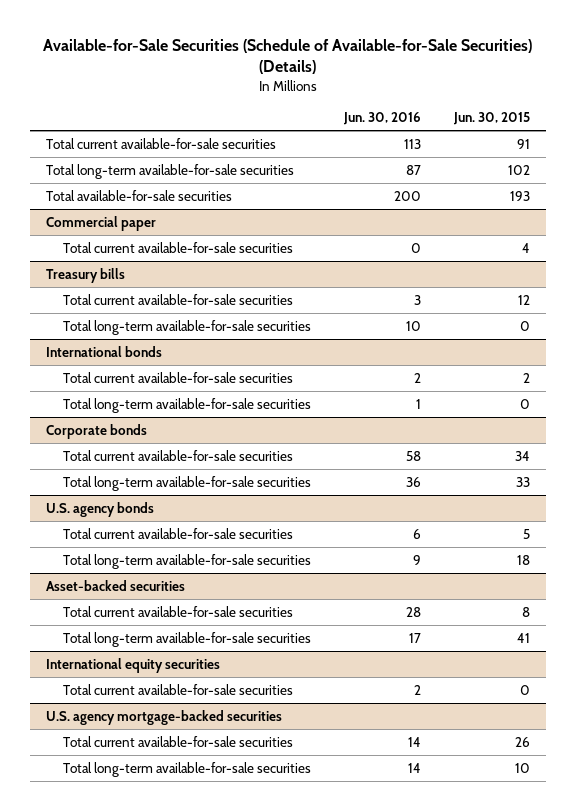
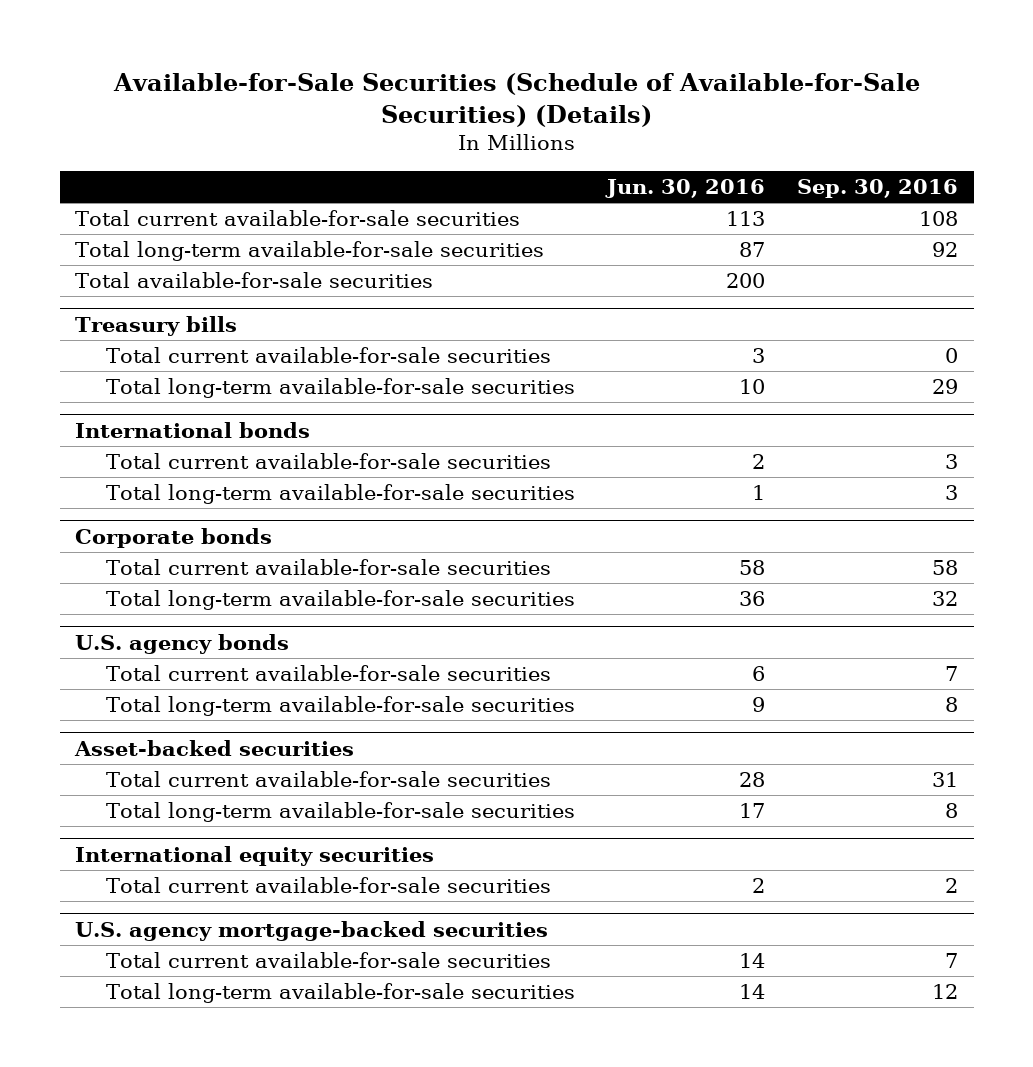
[452,112,530,126] Jun. 30, 2015 -> none
none -> [796,178,958,198] Sep. 30, 2016
[45,215,156,231] Commercial paper -> none
[63,241,294,253] Total current available-for-sale securities -> none

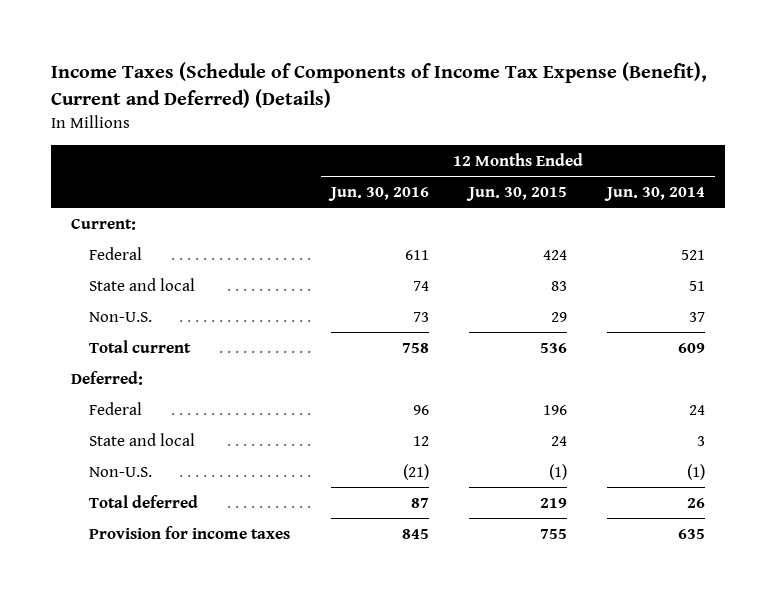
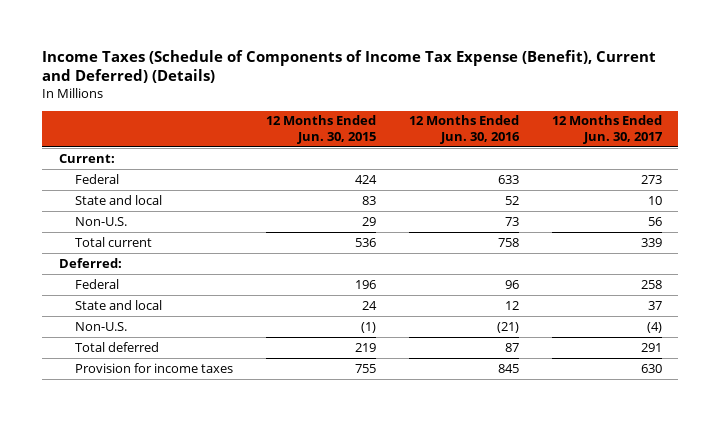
[603,186,705,201] Jun. 30, 2014 -> none
none -> [551,115,663,144] 12 Months Ended Jun. 30, 2017
[404,249,429,260] 611 -> [497,174,519,184] 633
[412,280,429,291] 74 -> [504,195,519,205] 52

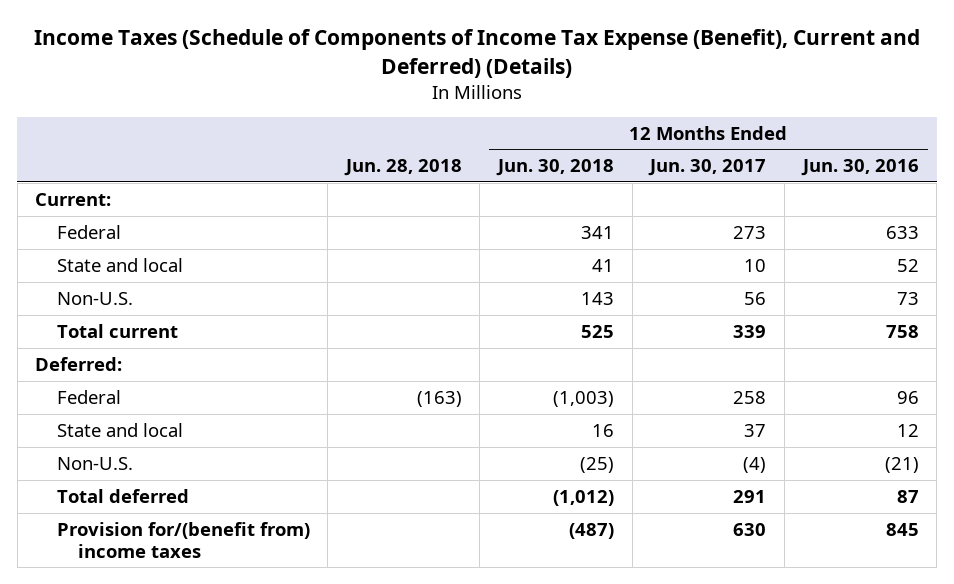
[265,115,376,144] 12 Months Ended Jun. 30, 2015 -> none
none -> [343,159,462,177] Jun. 28, 2018
none -> [496,159,615,177] Jun. 30, 2018
[74,362,233,373] Provision for income taxes -> [56,521,310,558] Provision for/(benefit from) income taxes

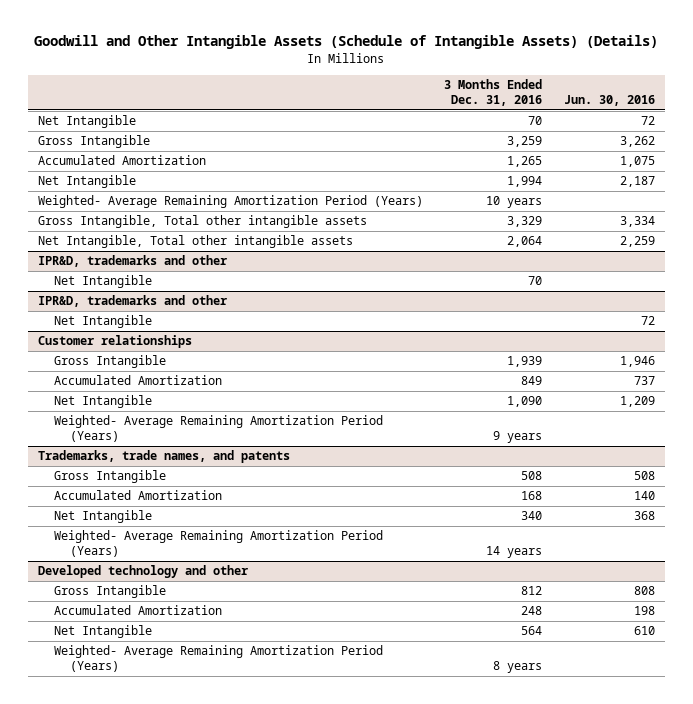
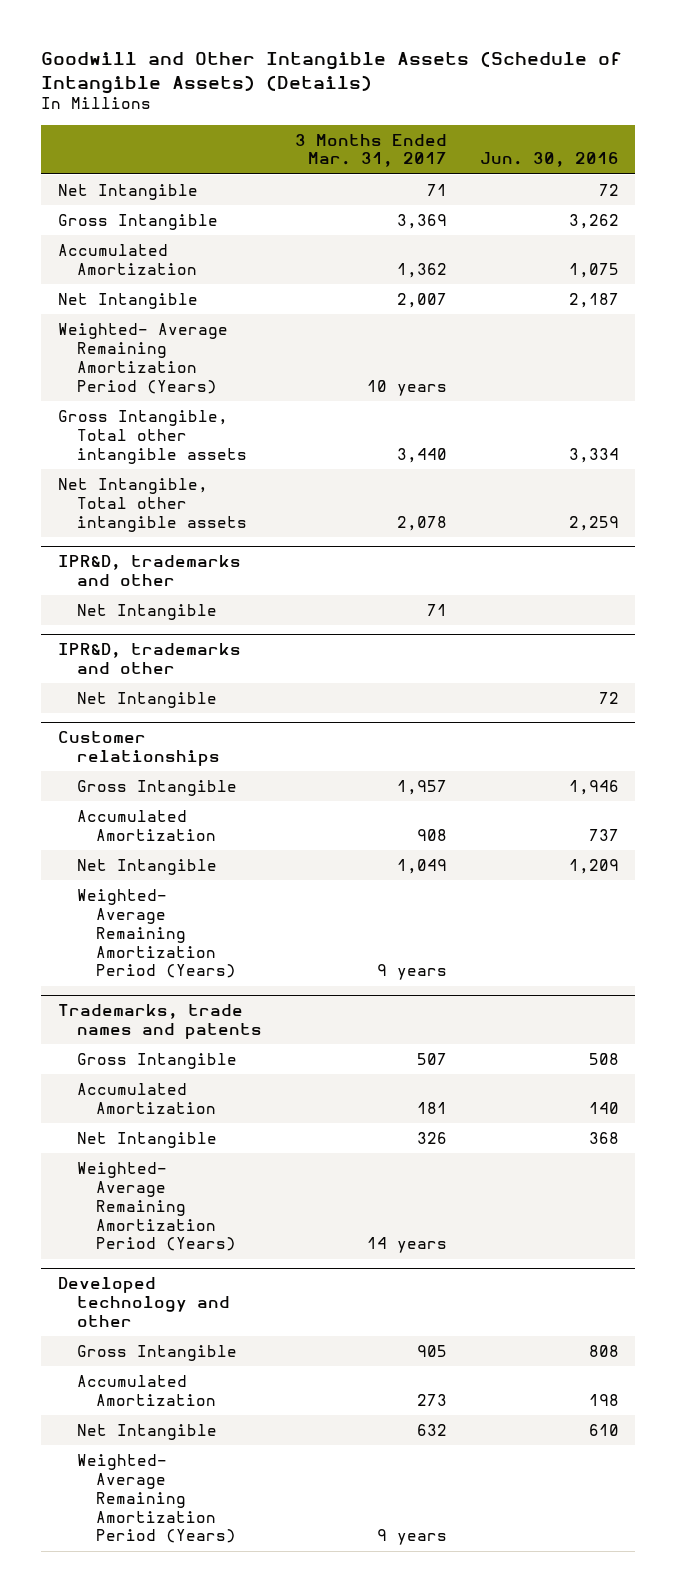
[444,79,543,107] 3 Months Ended Dec. 31, 2016 -> none
none -> [294,133,447,168] 3 Months Ended Mar. 31, 2017
[38,450,291,464] Trademarks, trade names, and patents -> [57,1004,262,1040] Trademarks, trade names and patents

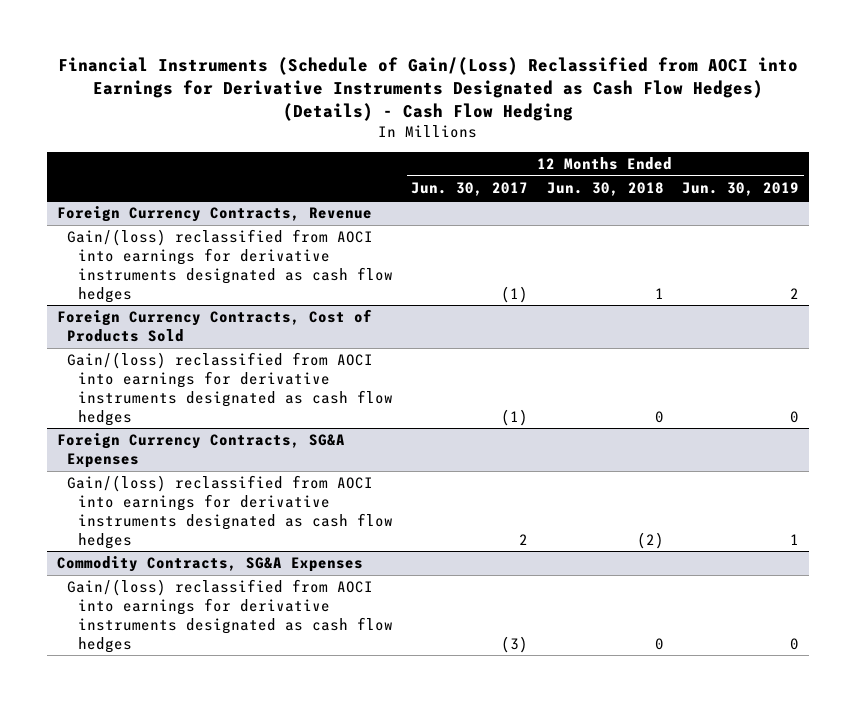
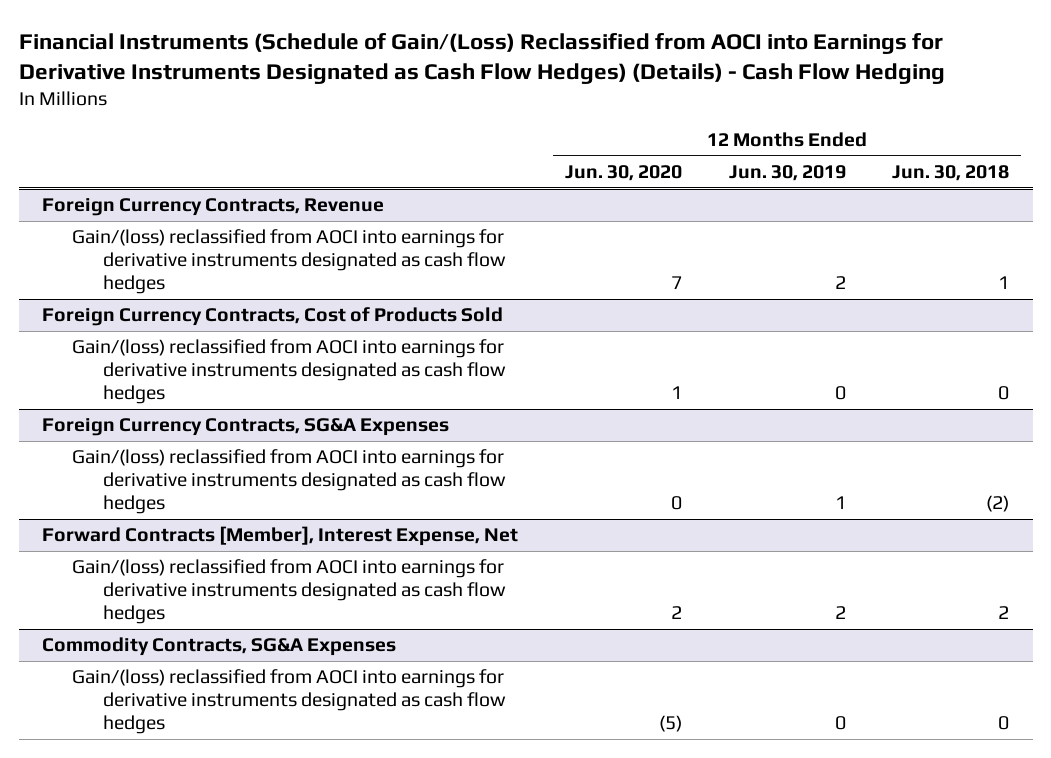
[411,182,529,197] Jun. 30, 2017 -> none
none -> [564,165,682,182] Jun. 30, 2020
none -> [41,526,518,547] Forward Contracts [Member], Interest Expense, Net
none -> [72,559,507,625] Gain/(loss) reclassified from AOCI into earnings for derivative instruments designated as cash flow hedges

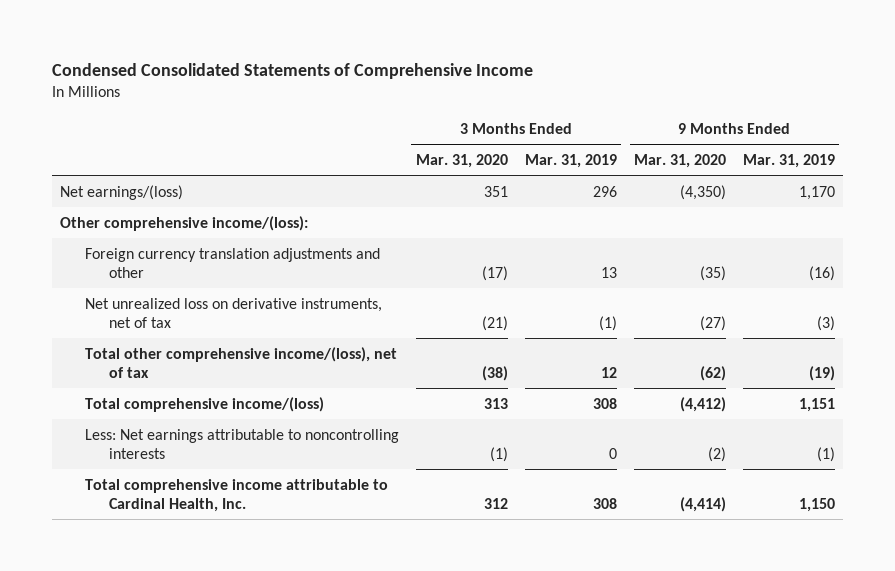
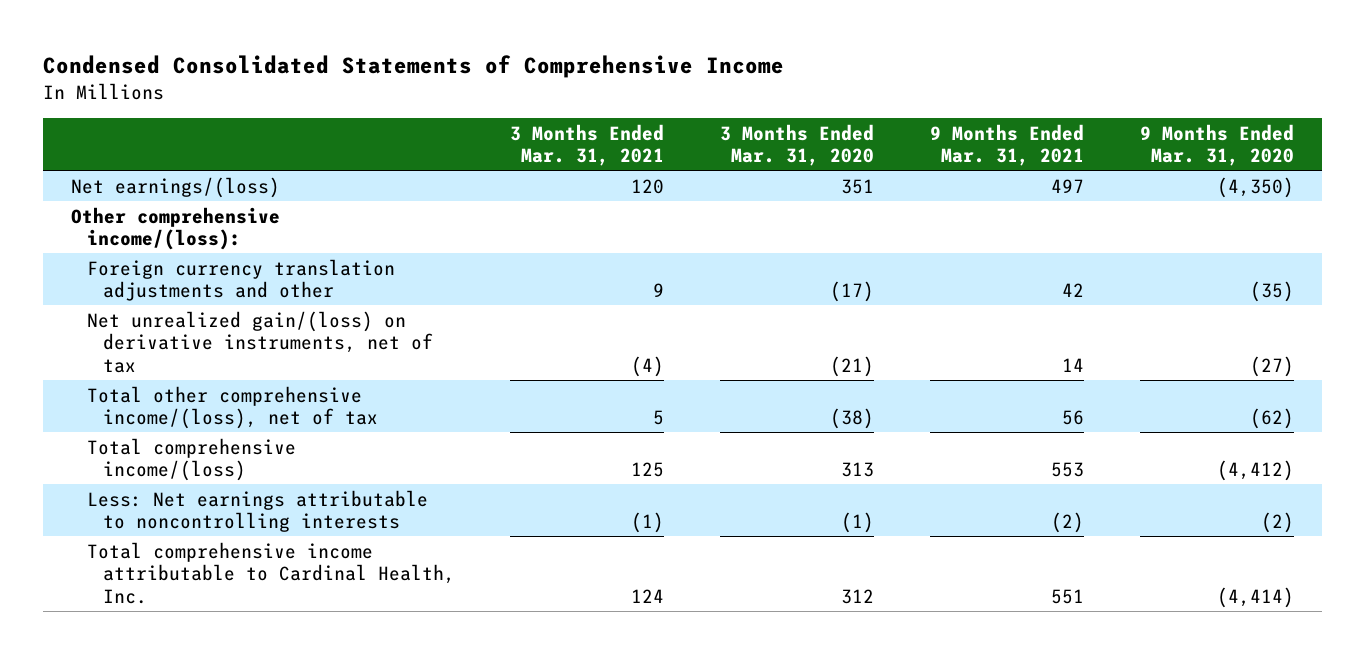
[524,153,617,168] Mar. 31, 2019 -> none
[742,153,835,168] Mar. 31, 2019 -> none
none -> [510,123,665,167] 3 Months Ended Mar. 31, 2021
none -> [930,123,1085,167] 9 Months Ended Mar. 31, 2021
[84,297,382,328] Net unrealized loss on derivative instruments, net of tax -> [86,310,433,373] Net unrealized gain/(loss) on derivative instruments, net of tax

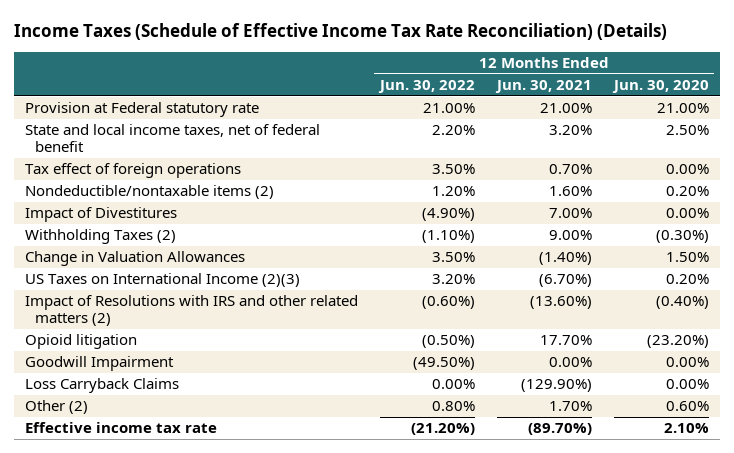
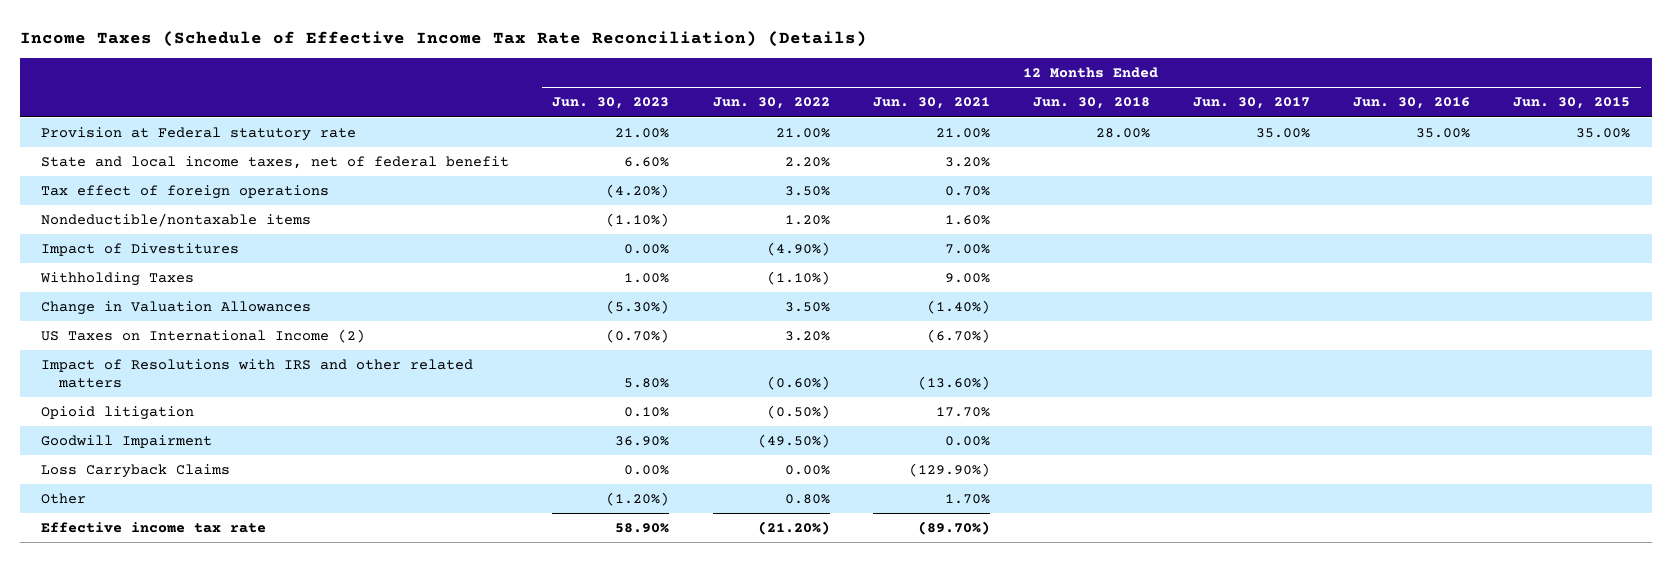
[611,79,709,93] Jun. 30, 2020 -> none
none -> [552,97,670,110] Jun. 30, 2023
none -> [1032,97,1150,110] Jun. 30, 2018
none -> [1193,97,1311,110] Jun. 30, 2017
none -> [1353,97,1471,110] Jun. 30, 2016
none -> [1513,97,1631,110] Jun. 30, 2015
[24,185,274,200] Nondeductible/nontaxable items (2) -> [41,212,312,227] Nondeductible/nontaxable items
[24,229,176,245] Withholding Taxes (2) -> [40,271,195,286] Withholding Taxes
[24,273,300,288] US Taxes on International Income (2)(3) -> [41,328,366,343] US Taxes on International Income (2)
[24,295,358,327] Impact of Resolutions with IRS and other related matters (2) -> [41,358,474,388] Impact of Resolutions with IRS and other related matters
[24,400,88,415] Other (2) -> [41,492,87,504] Other

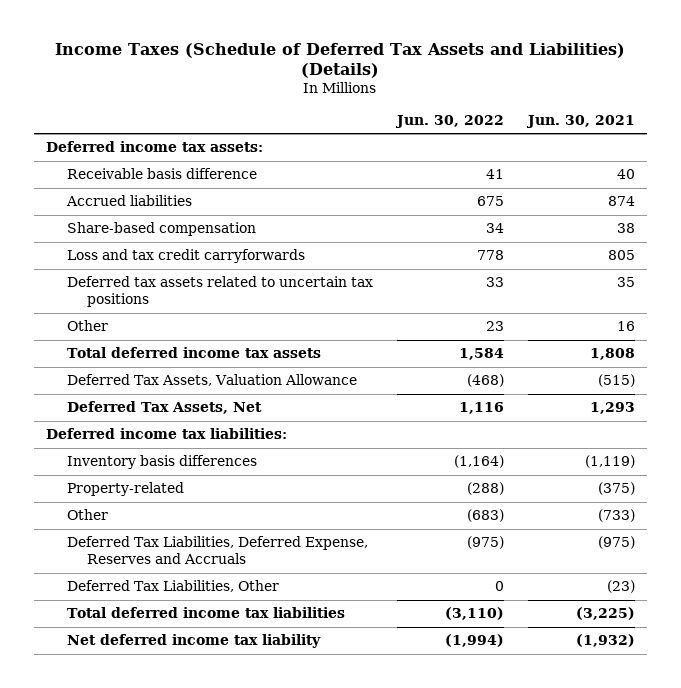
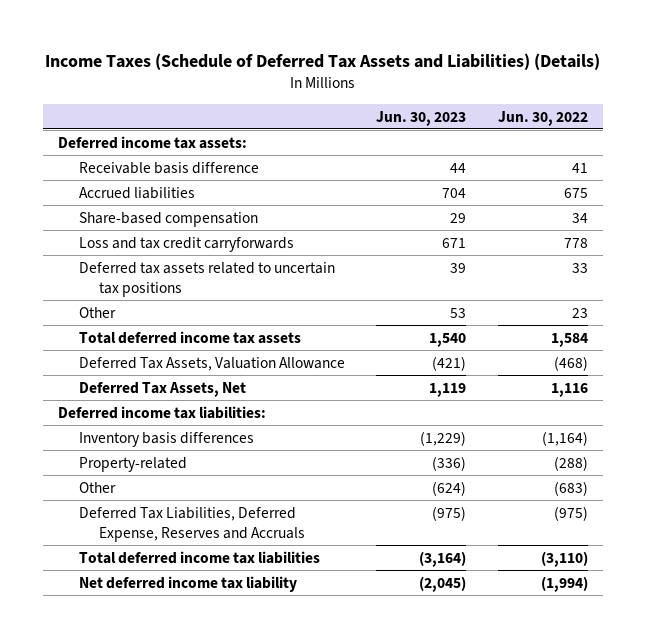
[525,114,635,128] Jun. 30, 2021 -> none
none -> [376,110,467,126] Jun. 30, 2023
[66,580,279,593] Deferred Tax Liabilities, Other -> none

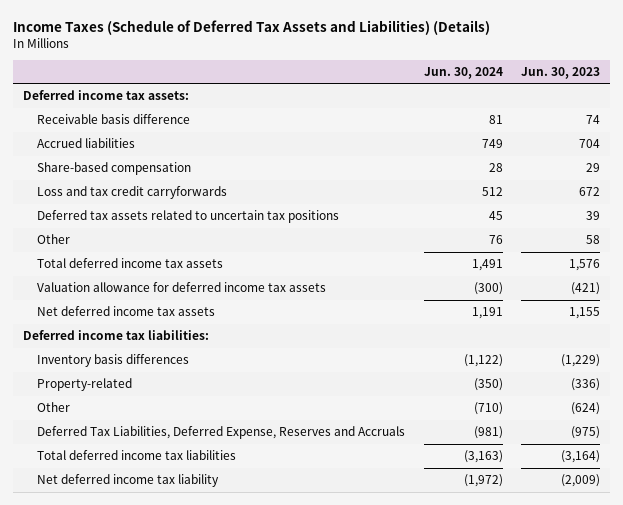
[497,110,588,126] Jun. 30, 2022 -> none
none -> [423,66,503,79] Jun. 30, 2024
[450,162,467,173] 44 -> [586,115,601,125] 74
[442,237,467,248] 671 -> [579,187,601,197] 672
[450,307,467,318] 53 -> [586,235,601,245] 58
[429,332,467,347] 1,540 -> [569,259,601,272] 1,576
[78,356,345,371] Deferred Tax Assets, Valuation Allowance -> [36,282,326,293] Valuation allowance for deferred income tax assets
[78,381,246,397] Deferred Tax Assets, Net -> [36,306,215,317] Net deferred income tax assets
[429,382,467,397] 1,119 -> [569,307,601,320] 1,155
[419,575,467,592] (2,045) -> [561,474,601,488] (2,009)

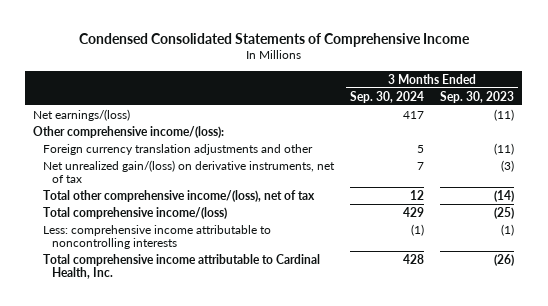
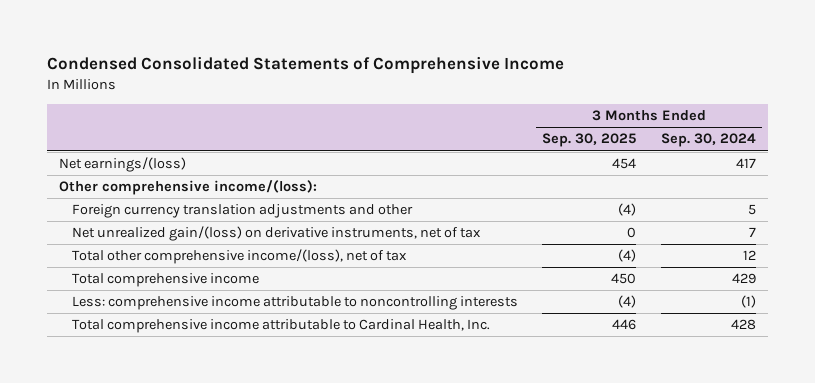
[440,90,515,103] Sep. 30, 2023 -> none
none -> [542,133,637,148] Sep. 30, 2025
[42,206,227,219] Total comprehensive income/(loss) -> [71,273,259,288] Total comprehensive income

